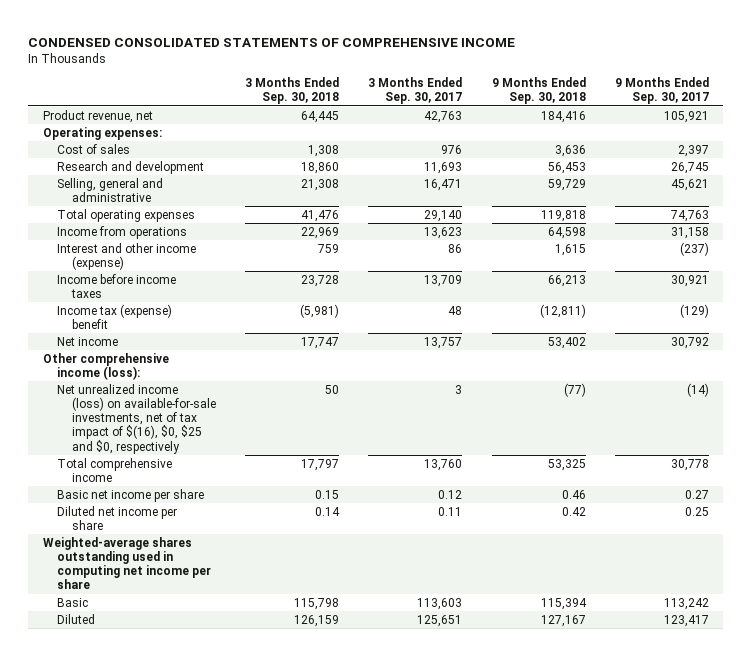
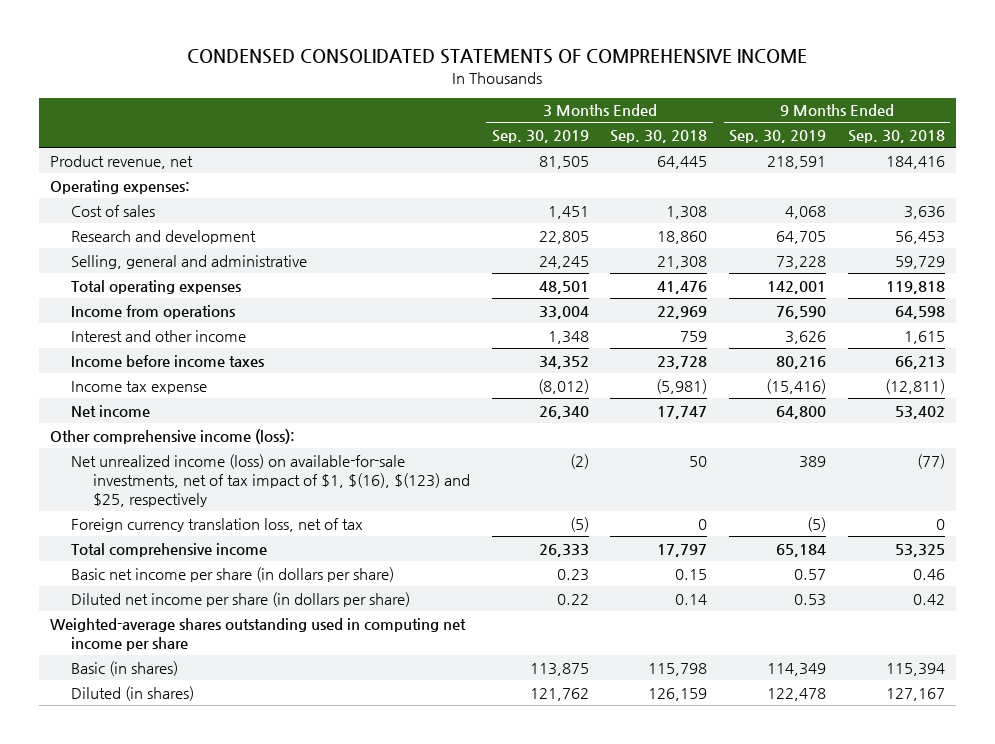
[368,77,463,105] 3 Months Ended Sep. 30, 2017 -> none
[614,77,709,105] 9 Months Ended Sep. 30, 2017 -> none
none -> [491,130,589,144] Sep. 30, 2019
none -> [729,130,827,144] Sep. 30, 2019
[57,242,197,271] Interest and other income (expense) -> [71,329,247,342] Interest and other income
[57,303,173,330] Income tax (expense) benefit -> [71,380,208,394] Income tax expense
[57,383,216,454] Net unrealized income (loss) on available-for-sale investments, net of tax impact of $(16), $0, $25 and $0, respectively -> [71,453,471,508] Net unrealized income (loss) on available-for-sale investments, net of tax impact of $1, $(16), $(123) and $25, respectively
none -> [71,517,364,532] Foreign currency translation loss, net of tax
[57,488,205,502] Basic net income per share -> [71,566,395,582] Basic net income per share (in dollars per share)
[57,505,178,531] Diluted net income per share -> [71,591,411,607] Diluted net income per share (in dollars per share)
[57,597,89,607] Basic -> [71,660,179,676] Basic (in shares)
[57,613,96,624] Diluted -> [71,685,195,701] Diluted (in shares)

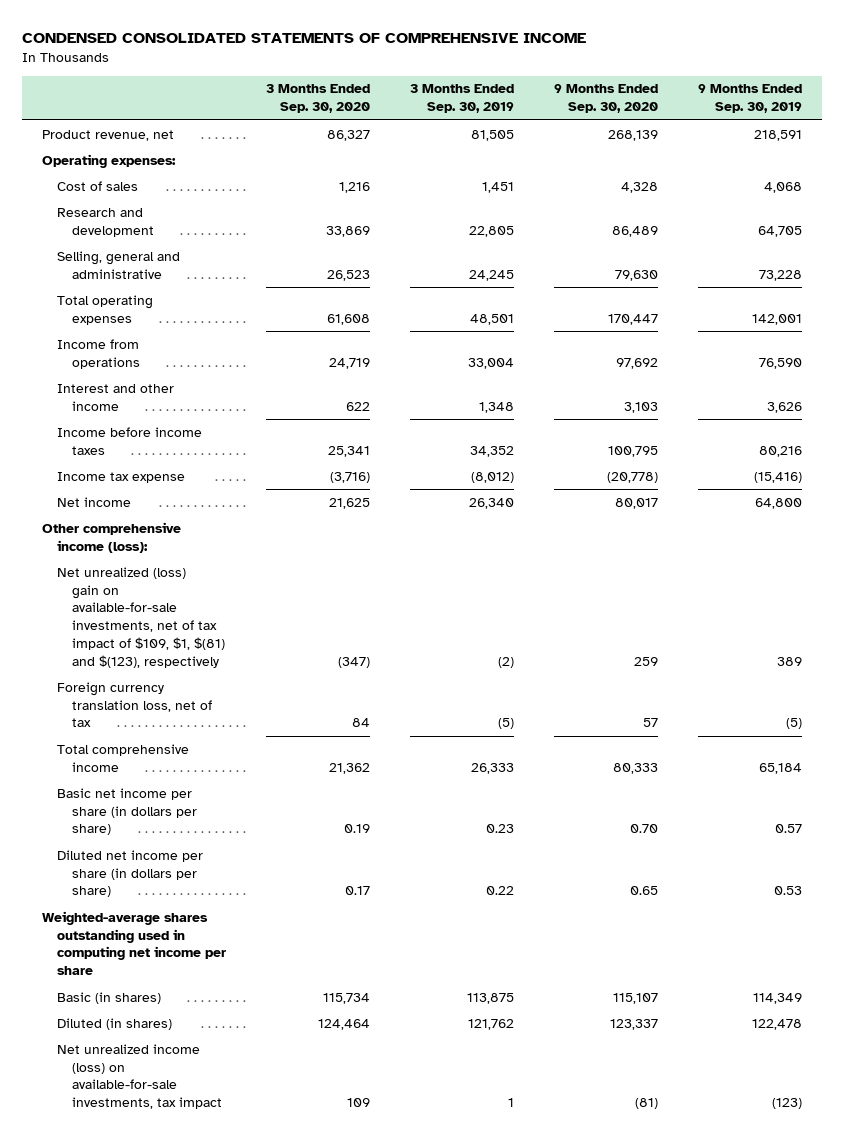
[610,130,708,144] Sep. 30, 2018 -> none
[847,130,945,144] Sep. 30, 2018 -> none
none -> [266,84,371,114] 3 Months Ended Sep. 30, 2020
none -> [553,84,658,114] 9 Months Ended Sep. 30, 2020
[71,453,471,508] Net unrealized income (loss) on available-for-sale investments, net of tax impact of $1, $(16), $(123) and $25, respectively -> [57,566,226,668] Net unrealized (loss) gain on available-for-sale investments, net of tax impact of $109, $1, $(81) and $(123), respectively
none -> [57,1043,223,1110] Net unrealized income (loss) on available-for-sale investments, tax impact

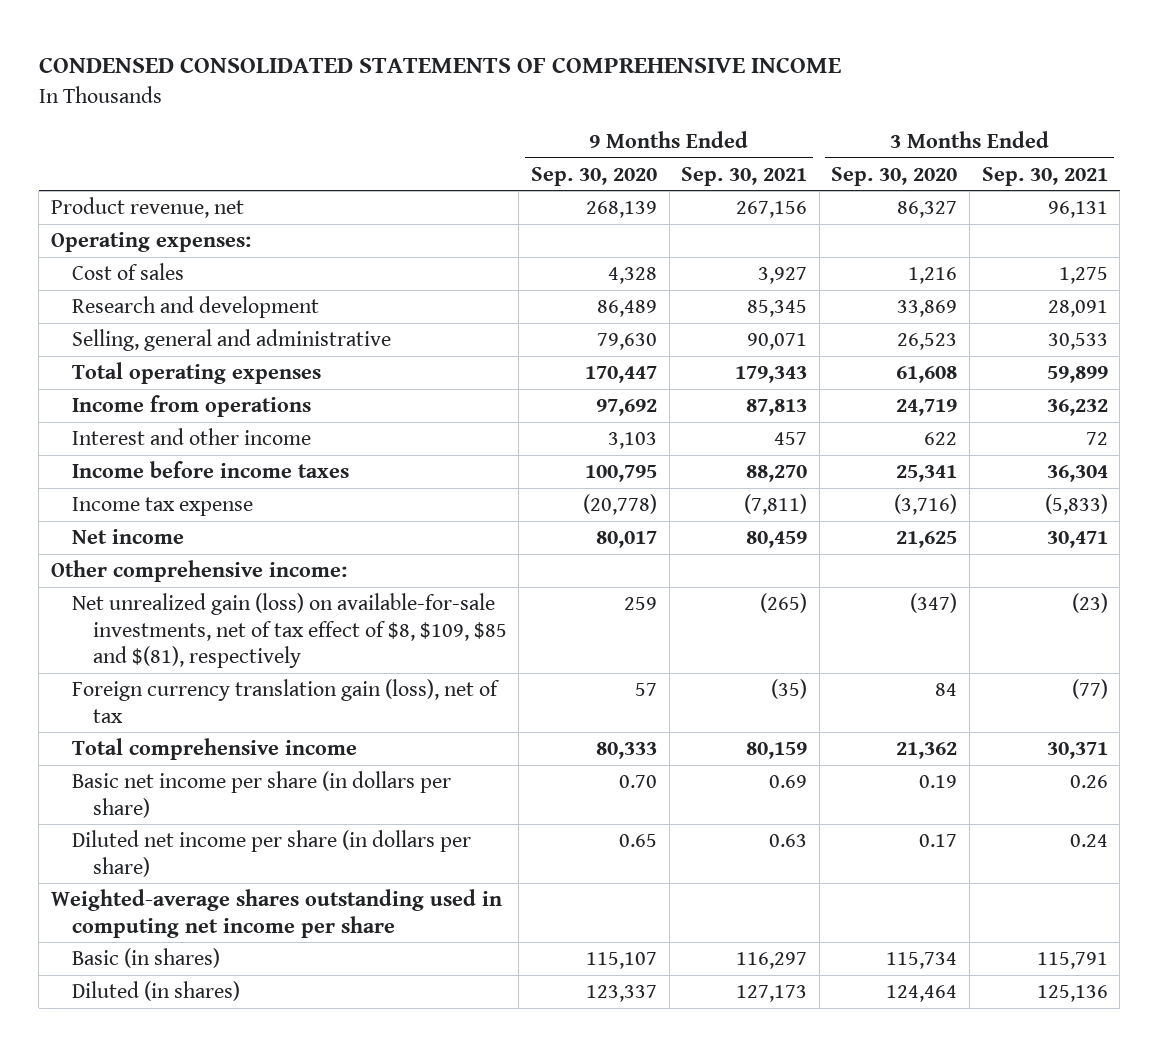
[409,84,514,114] 3 Months Ended Sep. 30, 2019 -> none
[697,84,802,114] 9 Months Ended Sep. 30, 2019 -> none
none -> [681,166,808,186] Sep. 30, 2021
none -> [981,166,1108,186] Sep. 30, 2021
[41,521,181,553] Other comprehensive income (loss): -> [50,560,347,583] Other comprehensive income:
[57,566,226,668] Net unrealized (loss) gain on available-for-sale investments, net of tax impact of $109, $1, $(81) and $(123), respectively -> [71,593,507,669] Net unrealized gain (loss) on available-for-sale investments, net of tax effect of $8, $109, $85 and $(81), respectively
[57,681,213,728] Foreign currency translation loss, net of tax -> [71,679,500,723] Foreign currency translation gain (loss), net of tax
[57,1043,223,1110] Net unrealized income (loss) on available-for-sale investments, tax impact -> none

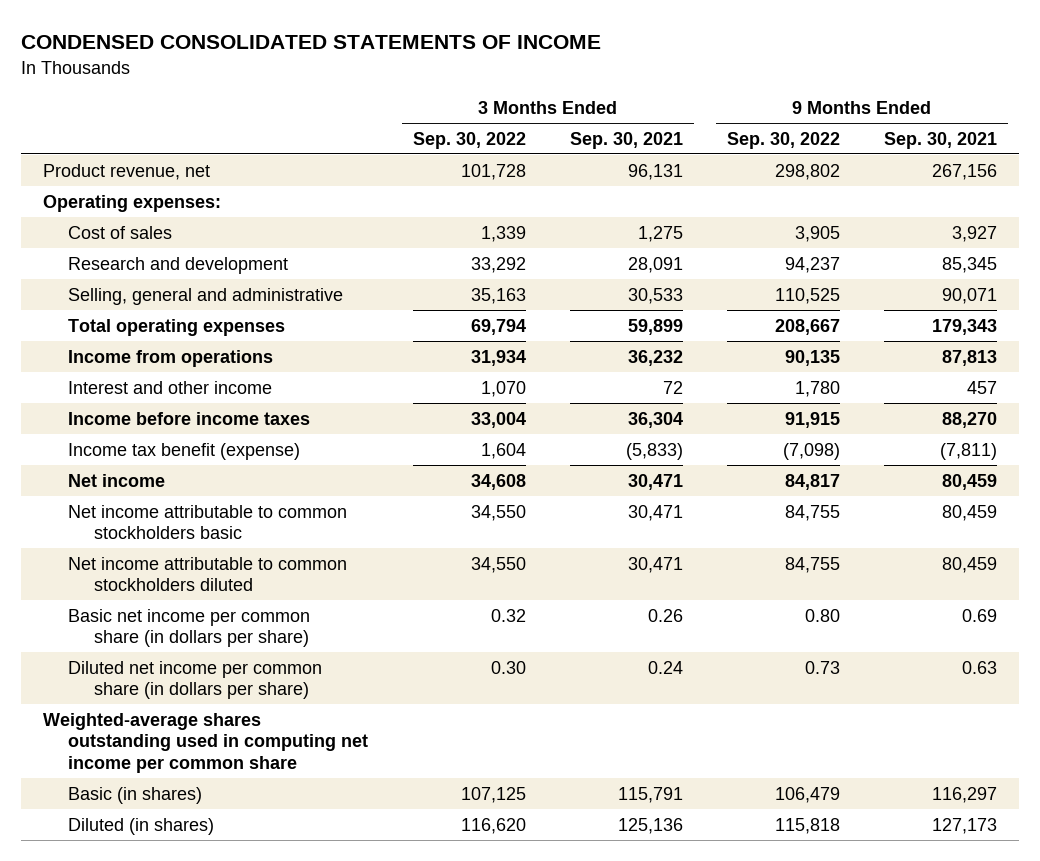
[38,56,841,73] CONDENSED CONSOLIDATED STATEMENTS OF COMPREHENSIVE INCOME -> [21,35,602,50] CONDENSED CONSOLIDATED STATEMENTS OF INCOME
[531,166,658,186] Sep. 30, 2020 -> none
[831,166,958,186] Sep. 30, 2020 -> none
none -> [412,131,526,149] Sep. 30, 2022
none -> [727,131,841,149] Sep. 30, 2022
[71,497,253,517] Income tax expense -> [68,442,301,460] Income tax benefit (expense)
[50,560,347,583] Other comprehensive income: -> none
[71,593,507,669] Net unrealized gain (loss) on available-for-sale investments, net of tax effect of $8, $109, $85 and $(81), respectively -> none
[71,679,500,723] Foreign currency translation gain (loss), net of tax -> none
[71,738,357,761] Total comprehensive income -> none
none -> [68,504,348,540] Net income attributable to common stockholders basic
none -> [68,556,348,592] Net income attributable to common stockholders diluted
[71,771,451,818] Basic net income per share (in dollars per share) -> [68,608,311,648] Basic net income per common share (in dollars per share)
[71,830,471,877] Diluted net income per share (in dollars per share) -> [68,660,323,700] Diluted net income per common share (in dollars per share)
[50,889,502,938] Weighted-average shares outstanding used in computing net income per share -> [43,712,369,773] Weighted-average shares outstanding used in computing net income per common share

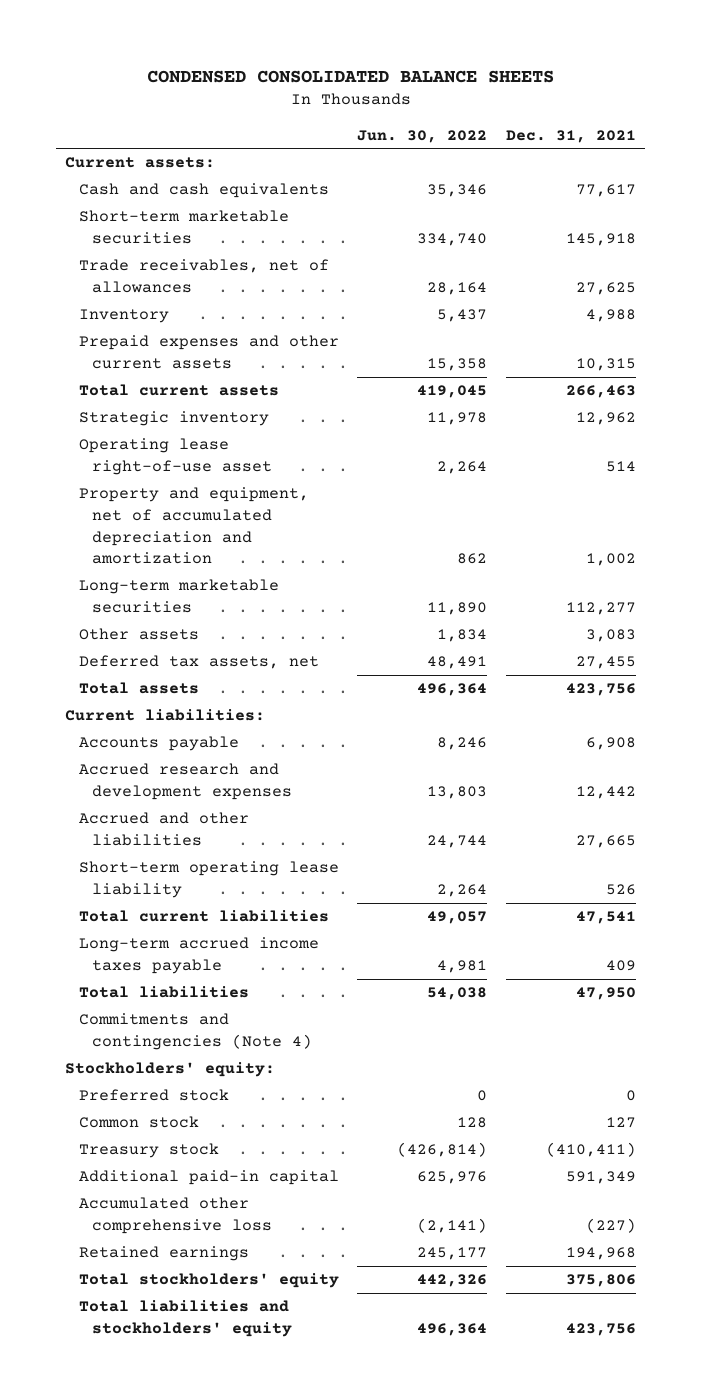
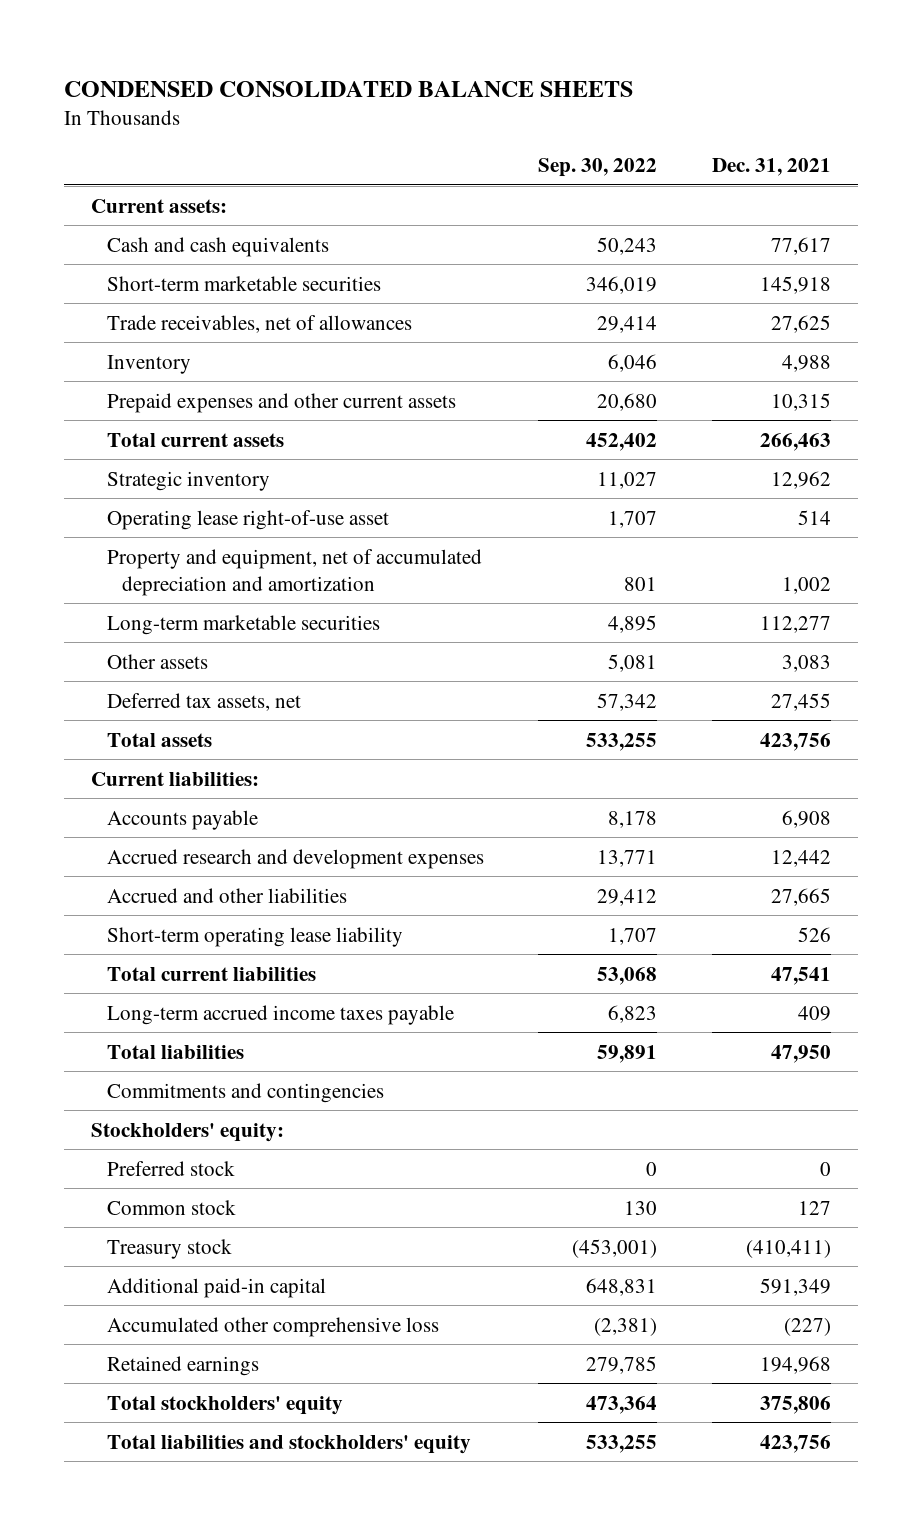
[357,129,488,143] Jun. 30, 2022 -> none
none -> [538,158,658,178] Sep. 30, 2022
[78,1013,313,1051] Commitments and contingencies (Note 4) -> [106,1082,384,1103] Commitments and contingencies

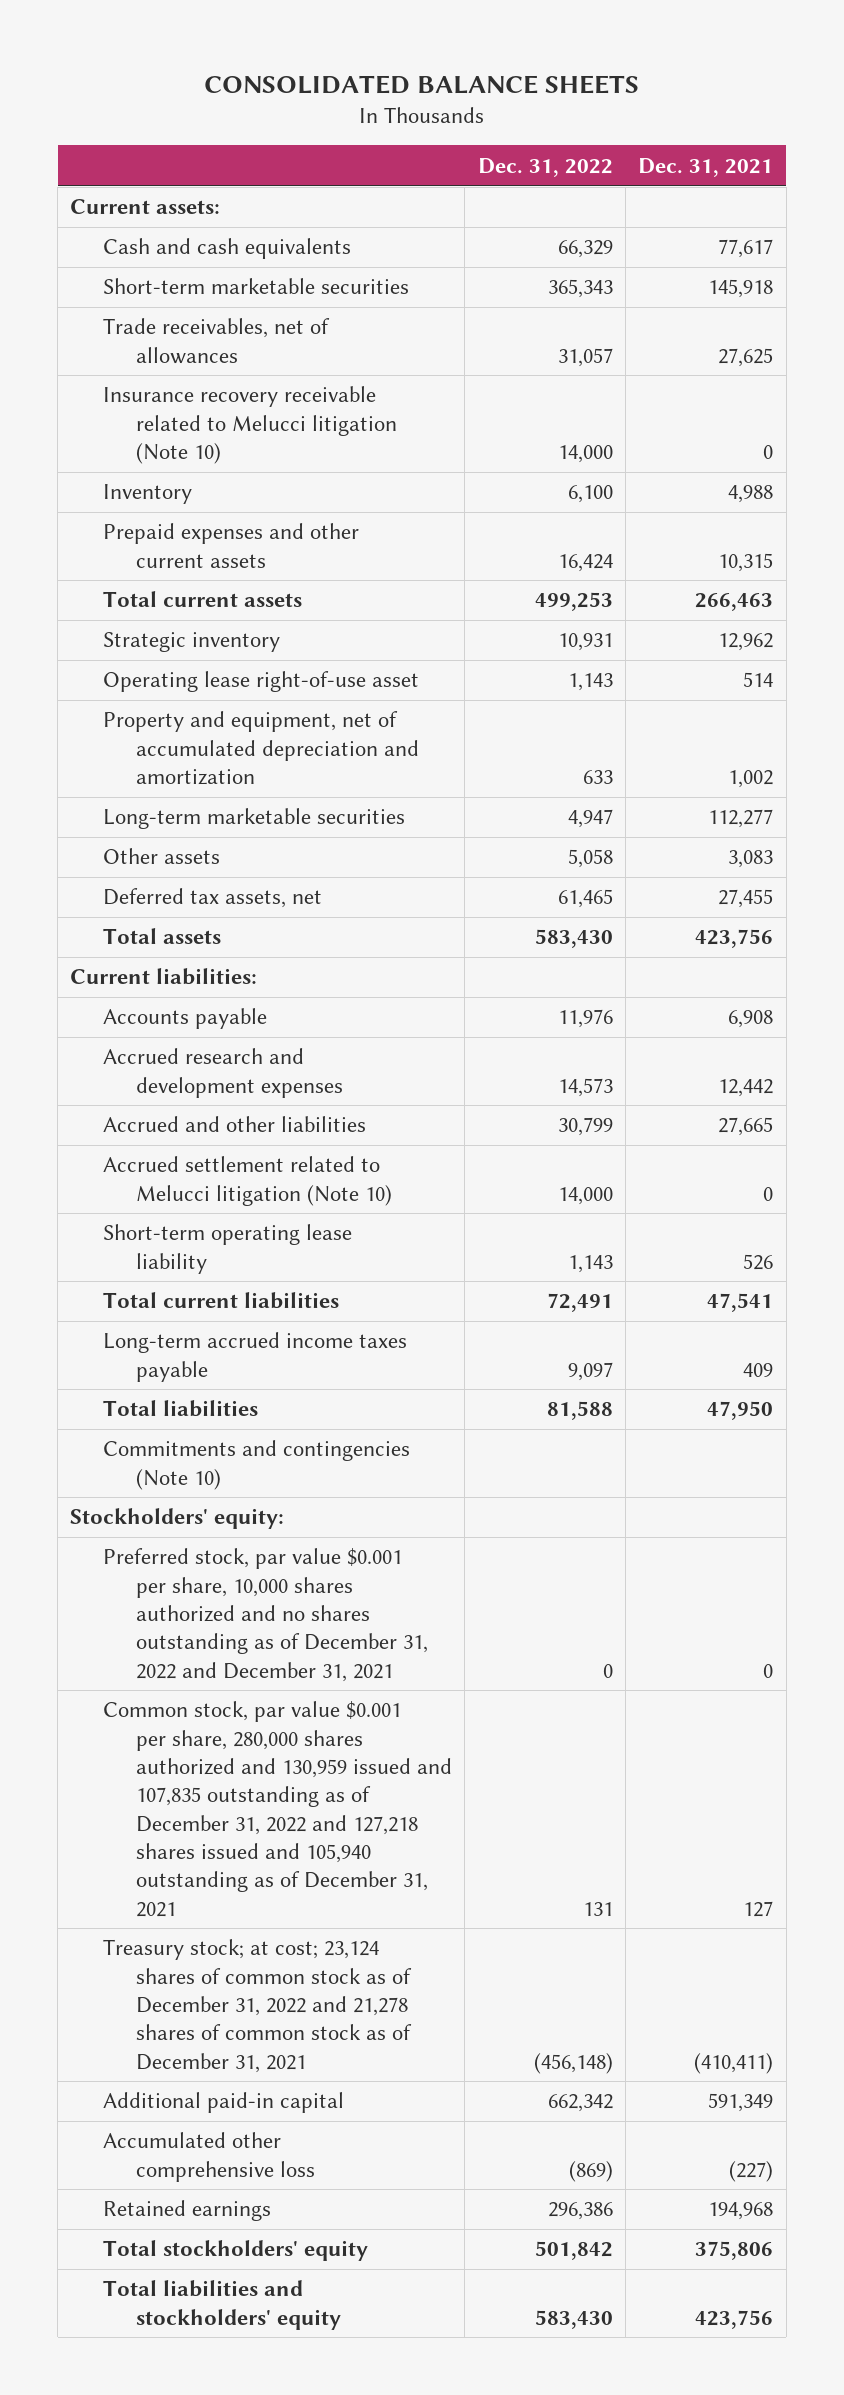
[64,80,634,97] CONDENSED CONSOLIDATED BALANCE SHEETS -> [203,74,639,94] CONSOLIDATED BALANCE SHEETS
[538,158,658,178] Sep. 30, 2022 -> none
none -> [477,157,613,177] Dec. 31, 2022
none -> [103,386,397,464] Insurance recovery receivable related to Melucci litigation (Note 10)
none -> [103,1156,392,1206] Accrued settlement related to Melucci litigation (Note 10)
[106,1082,384,1103] Commitments and contingencies -> [103,1440,411,1490] Commitments and contingencies (Note 10)
[106,1160,235,1176] Preferred stock -> [103,1548,428,1682] Preferred stock, par value $0.001 per share, 10,000 shares authorized and no shares outstanding as of December 31, 2022 and December 31, 2021
[106,1199,236,1215] Common stock -> [103,1701,452,1917] Common stock, par value $0.001 per share, 280,000 shares authorized and 130,959 issued and 107,835 outstanding as of December 31, 2022 and 127,218 shares issued and 105,940 outstanding as of December 31, 2021
[106,1238,232,1259] Treasury stock -> [103,1939,412,2073] Treasury stock; at cost; 23,124 shares of common stock as of December 31, 2022 and 21,278 shares of common stock as of December 31, 2021

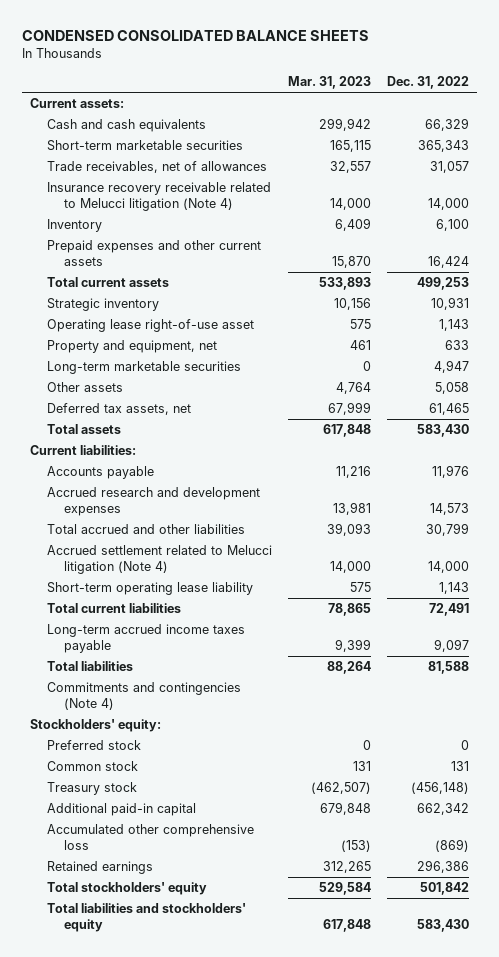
[203,74,639,94] CONSOLIDATED BALANCE SHEETS -> [21,30,369,42] CONDENSED CONSOLIDATED BALANCE SHEETS
[638,157,774,177] Dec. 31, 2021 -> none
none -> [288,76,372,90] Mar. 31, 2023
[103,386,397,464] Insurance recovery receivable related to Melucci litigation (Note 10) -> [46,182,271,212] Insurance recovery receivable related to Melucci litigation (Note 4)
[103,711,419,785] Property and equipment, net of accumulated depreciation and amortization -> [46,340,217,354] Property and equipment, net
[103,1116,367,1133] Accrued and other liabilities -> [46,524,245,535] Total accrued and other liabilities
[103,1156,392,1206] Accrued settlement related to Melucci litigation (Note 10) -> [46,545,272,575] Accrued settlement related to Melucci litigation (Note 4)
[103,1440,411,1490] Commitments and contingencies (Note 10) -> [46,682,241,711] Commitments and contingencies (Note 4)
[103,1548,428,1682] Preferred stock, par value $0.001 per share, 10,000 shares authorized and no shares outstanding as of December 31, 2022 and December 31, 2021 -> [46,740,141,751] Preferred stock
[103,1701,452,1917] Common stock, par value $0.001 per share, 280,000 shares authorized and 130,959 issued and 107,835 outstanding as of December 31, 2022 and 127,218 shares issued and 105,940 outstanding as of December 31, 2021 -> [46,761,138,772] Common stock
[103,1939,412,2073] Treasury stock; at cost; 23,124 shares of common stock as of December 31, 2022 and 21,278 shares of common stock as of December 31, 2021 -> [46,782,137,796] Treasury stock

